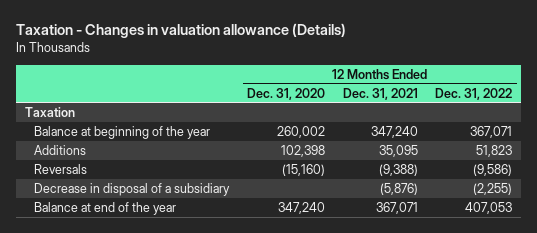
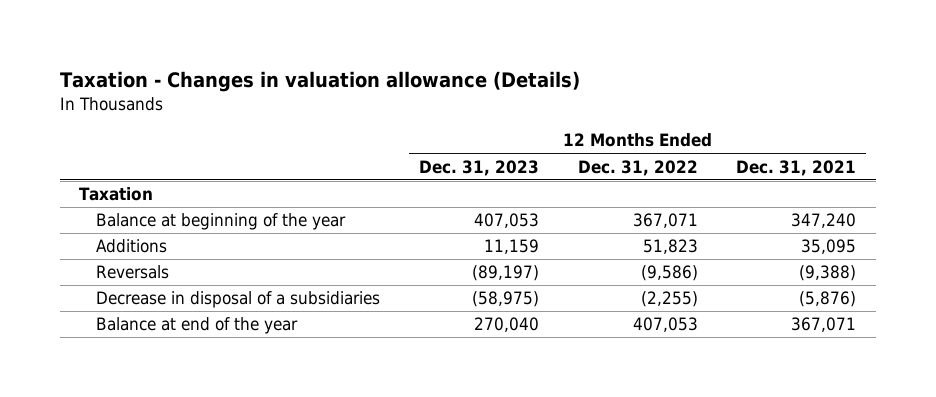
[246,87,325,100] Dec. 31, 2020 -> none
none -> [418,159,539,176] Dec. 31, 2023
[34,182,231,196] Decrease in disposal of a subsidiary -> [96,291,381,309] Decrease in disposal of a subsidiaries

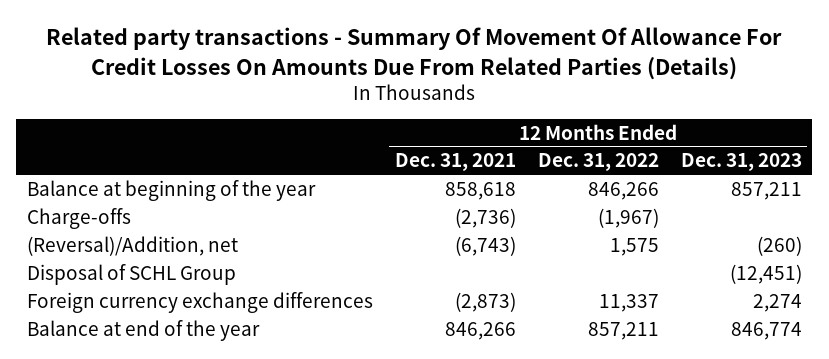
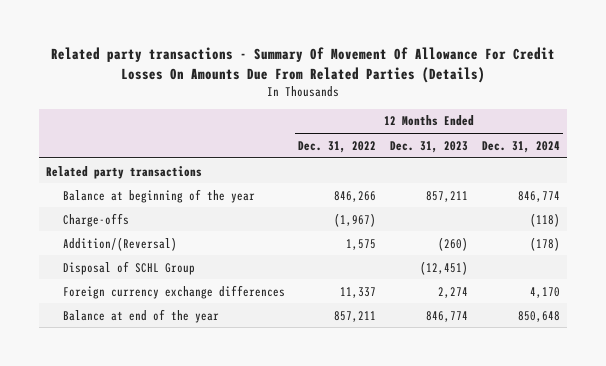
[394,153,516,172] Dec. 31, 2021 -> none
none -> [481,140,560,153] Dec. 31, 2024
none -> [46,165,203,179] Related party transactions
[27,235,239,256] (Reversal)/Addition, net -> [62,236,177,251] Addition/(Reversal)

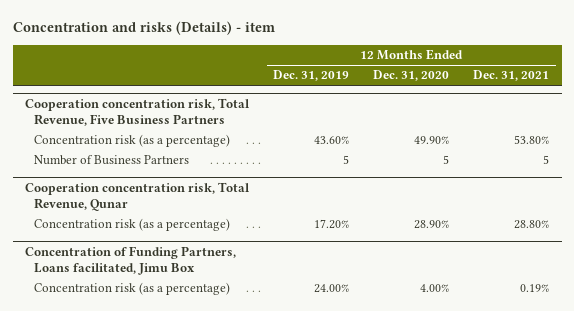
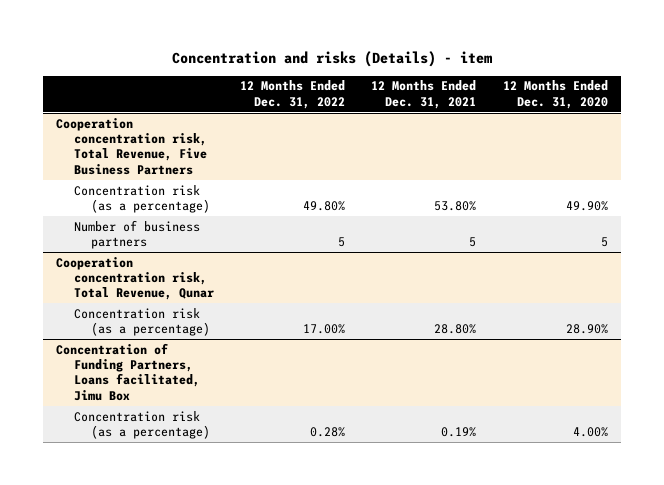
[272,70,349,82] Dec. 31, 2019 -> none
none -> [240,80,346,109] 12 Months Ended Dec. 31, 2022
[33,155,189,166] Number of Business Partners -> [73,219,200,250] Number of business partners

